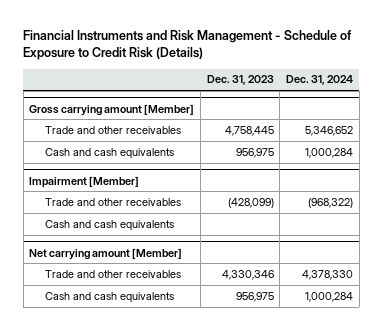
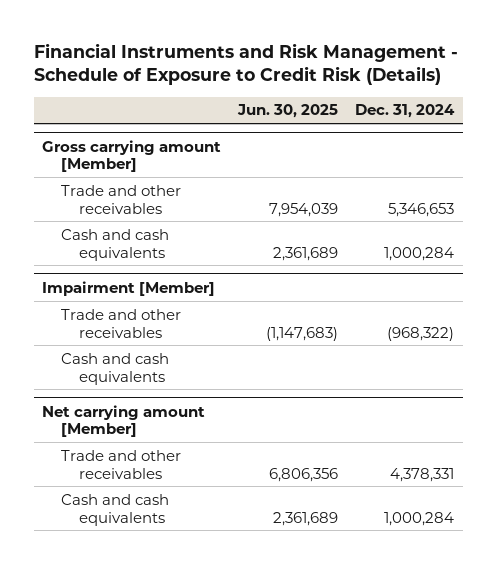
[206,75,274,86] Dec. 31, 2023 -> none
none -> [237,104,339,119] Jun. 30, 2025
[305,125,354,136] 5,346,652 -> [388,202,455,217] 5,346,653
[302,269,354,280] 4,378,330 -> [390,467,455,482] 4,378,331

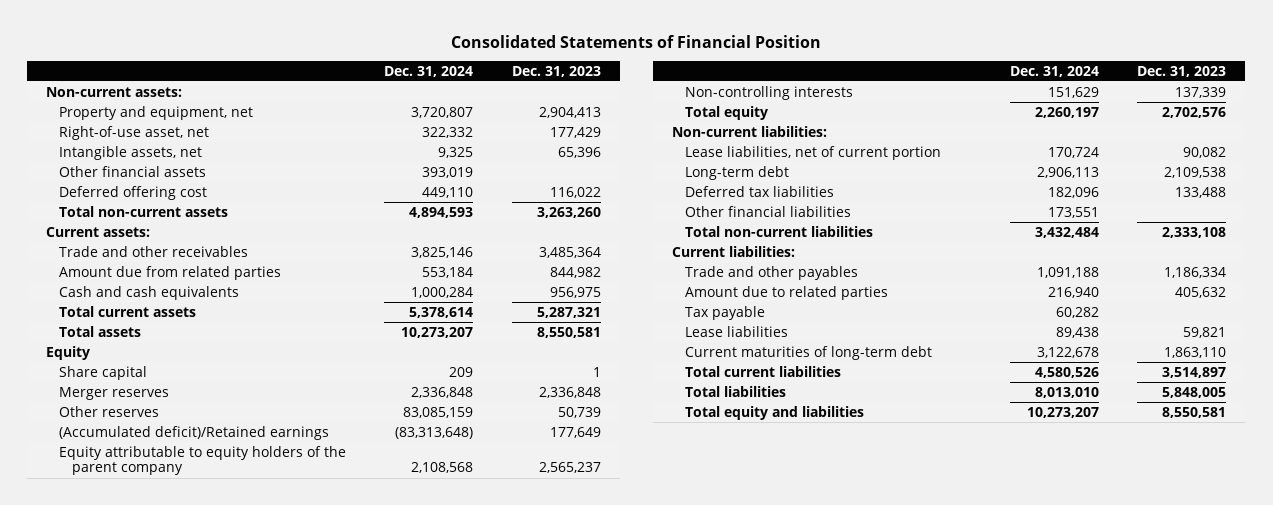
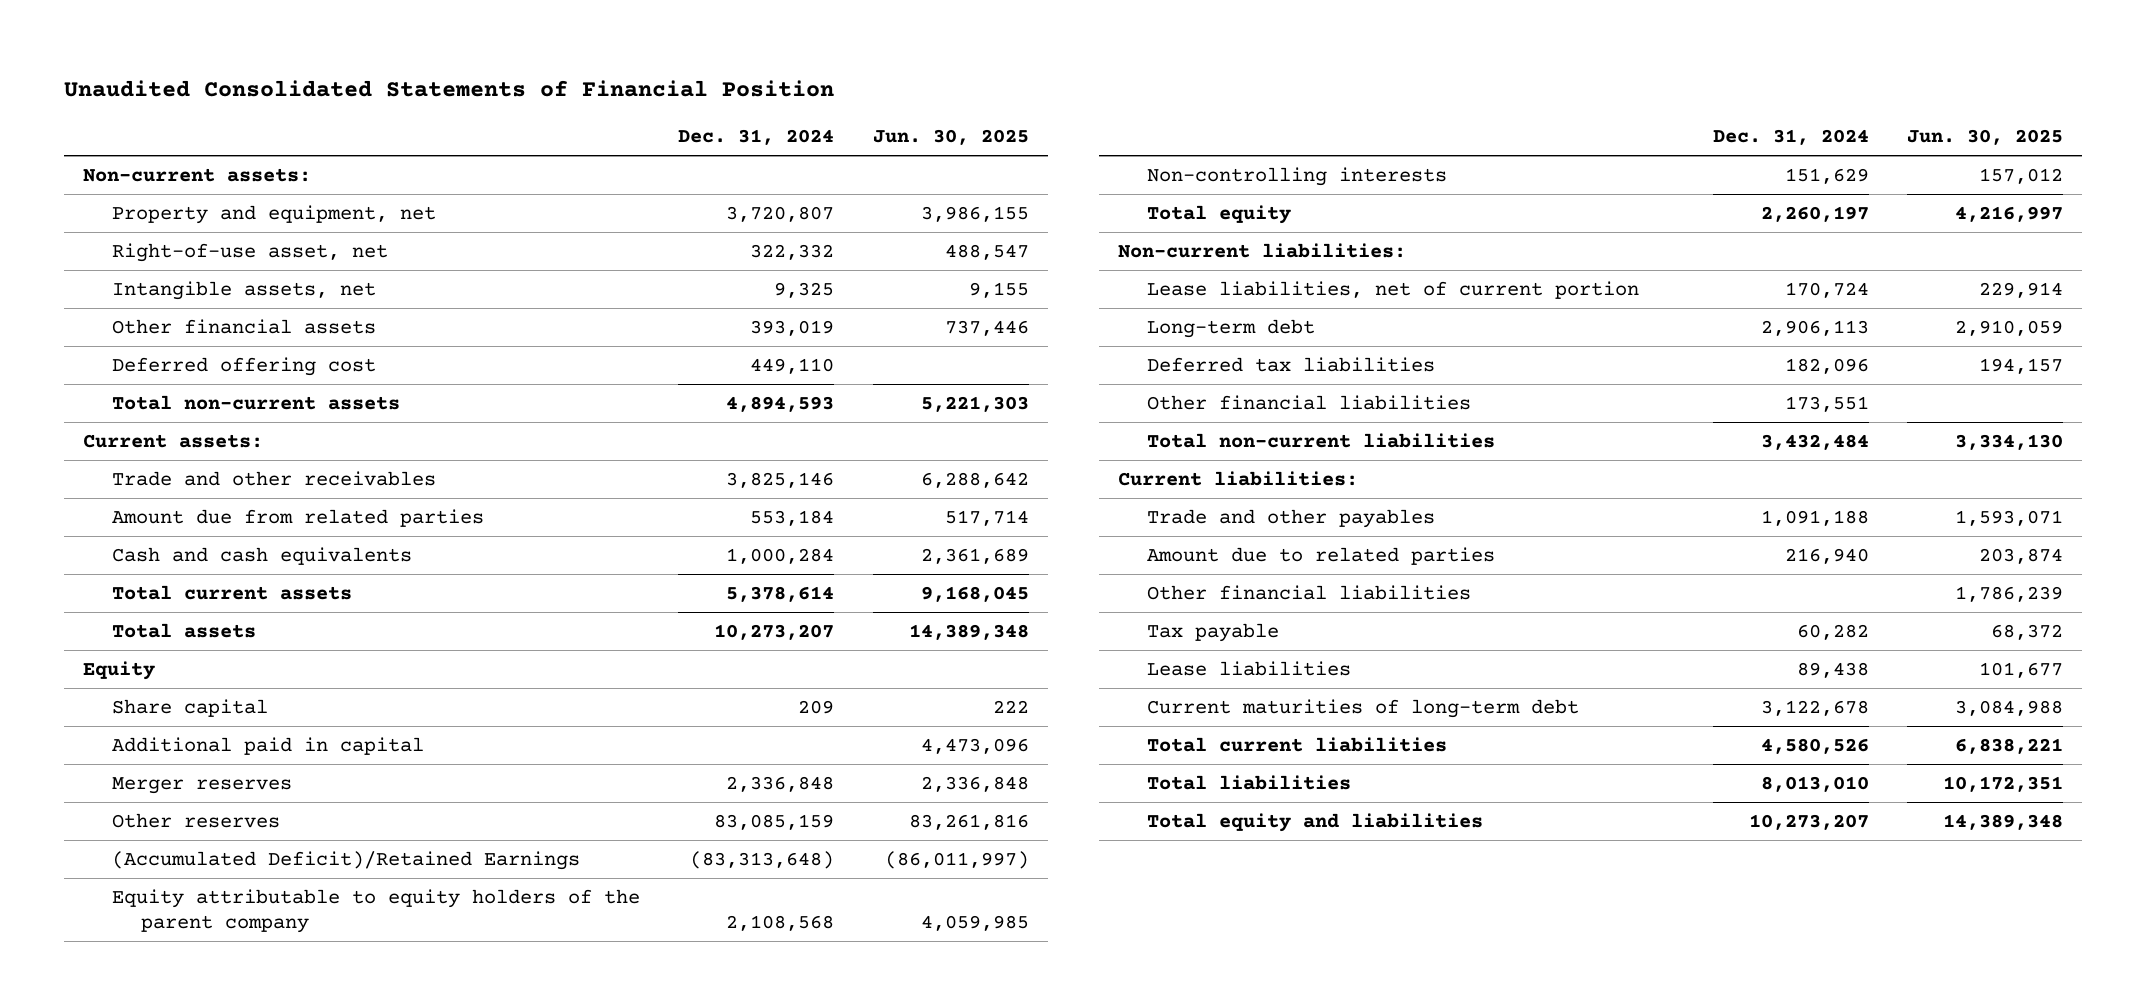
[451,34,822,48] Consolidated Statements of Financial Position -> [64,80,835,98] Unaudited Consolidated Statements of Financial Position
[511,65,601,77] Dec. 31, 2023 -> none
none -> [872,128,1029,145] Jun. 30, 2025
none -> [112,737,425,756] Additional paid in capital
[58,425,329,440] (Accumulated deficit)/Retained earnings -> [112,851,581,871] (Accumulated Deficit)/Retained Earnings
none -> [1146,585,1471,601] Other financial liabilities

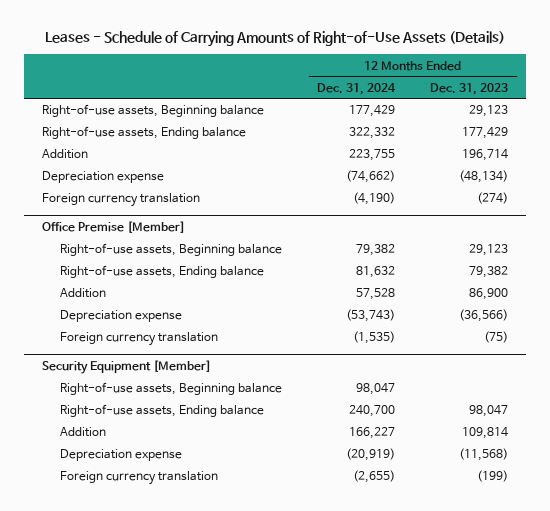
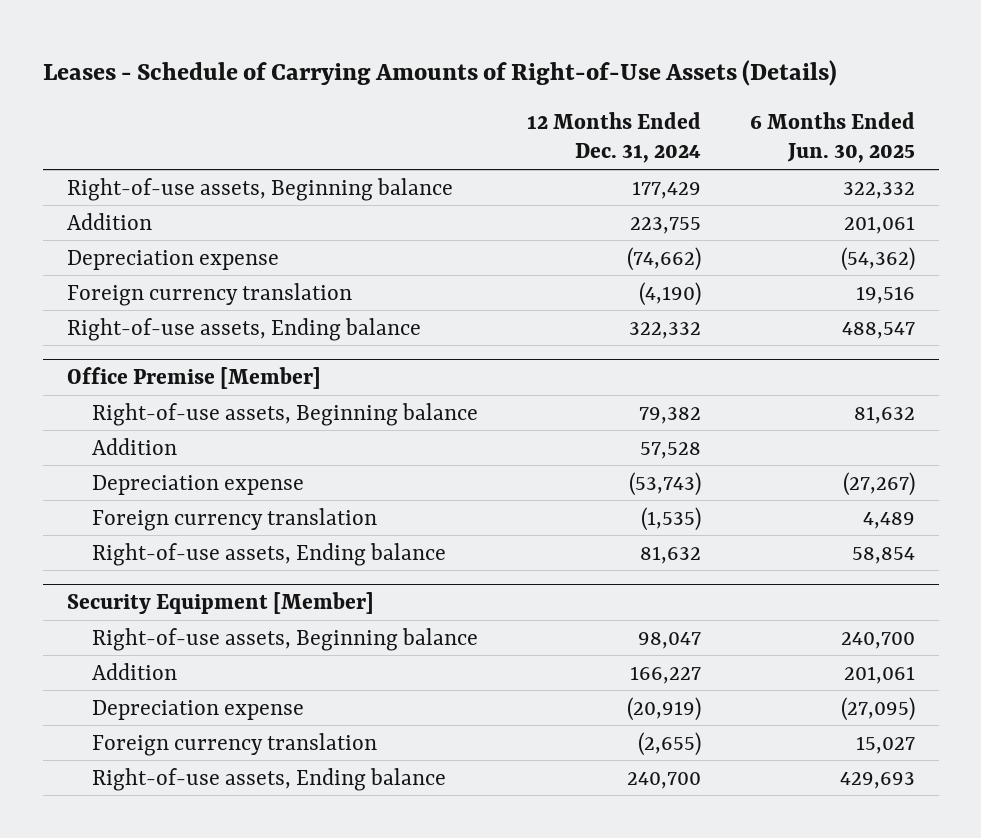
[430,82,509,95] Dec. 31, 2023 -> none
none -> [749,112,915,164] 6 Months Ended Jun. 30, 2025
[41,126,246,140] Right-of-use assets, Ending balance -> [66,317,421,341] Right-of-use assets, Ending balance
[60,265,265,279] Right-of-use assets, Ending balance -> [92,542,447,566] Right-of-use assets, Ending balance
[60,404,265,418] Right-of-use assets, Ending balance -> [92,767,447,791] Right-of-use assets, Ending balance

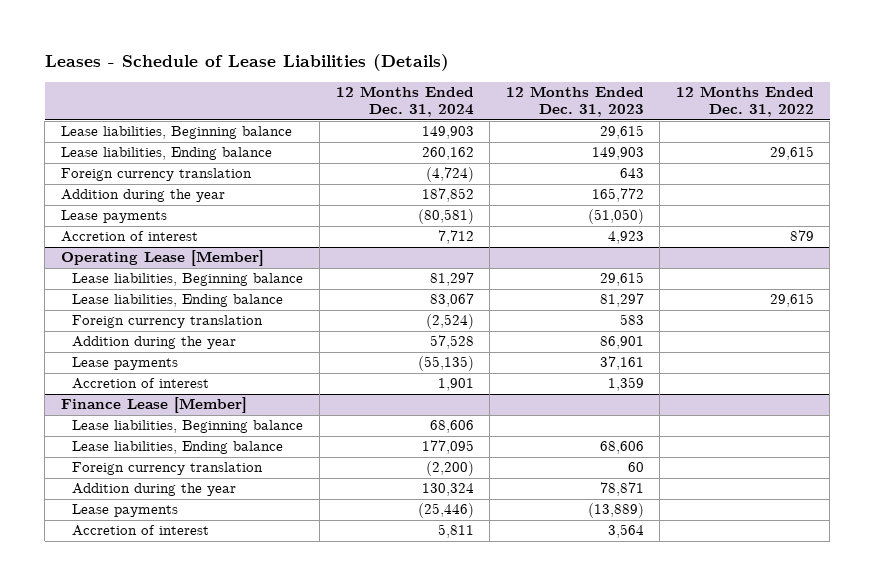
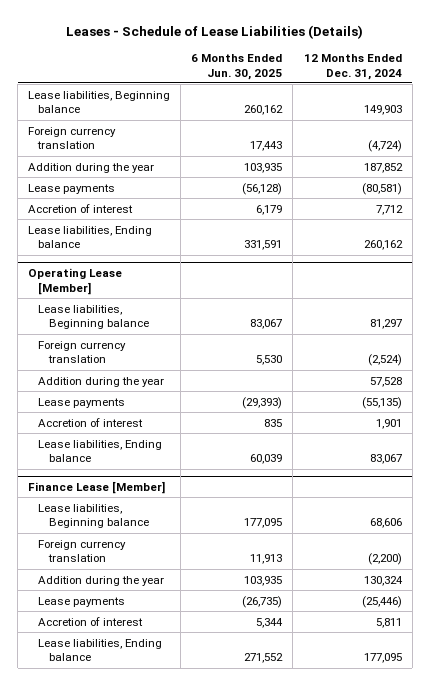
[505,86,644,118] 12 Months Ended Dec. 31, 2023 -> none
[675,86,814,118] 12 Months Ended Dec. 31, 2022 -> none
none -> [191,54,283,80] 6 Months Ended Jun. 30, 2025
[60,147,272,161] Lease liabilities, Ending balance -> [28,225,153,249] Lease liabilities, Ending balance
[72,294,284,308] Lease liabilities, Ending balance -> [38,439,163,463] Lease liabilities, Ending balance
[72,441,284,455] Lease liabilities, Ending balance -> [38,638,163,662] Lease liabilities, Ending balance

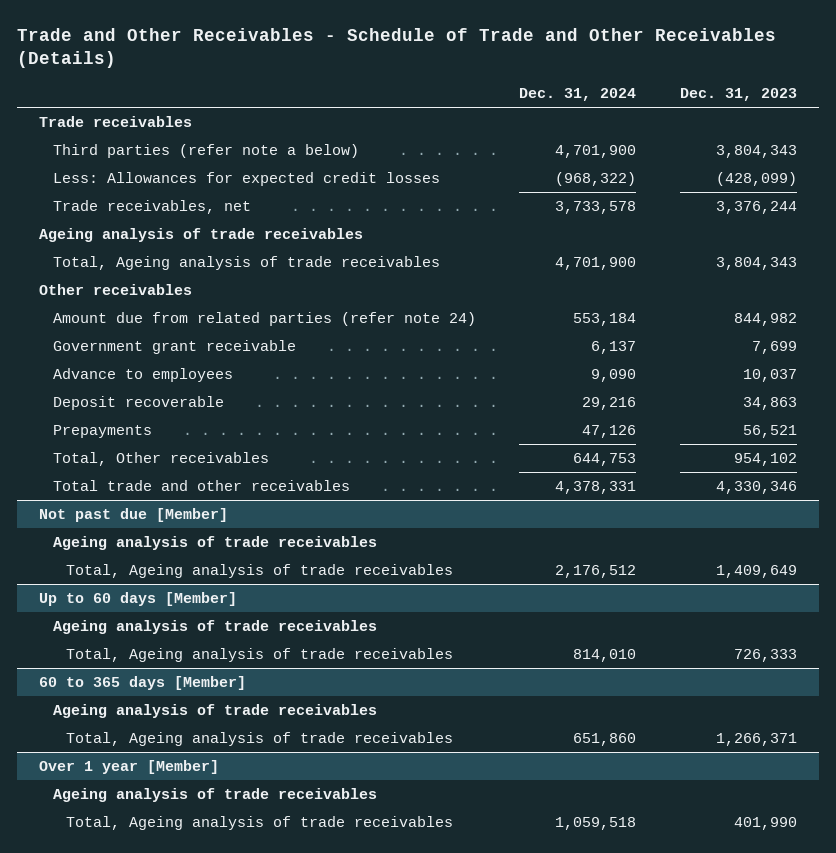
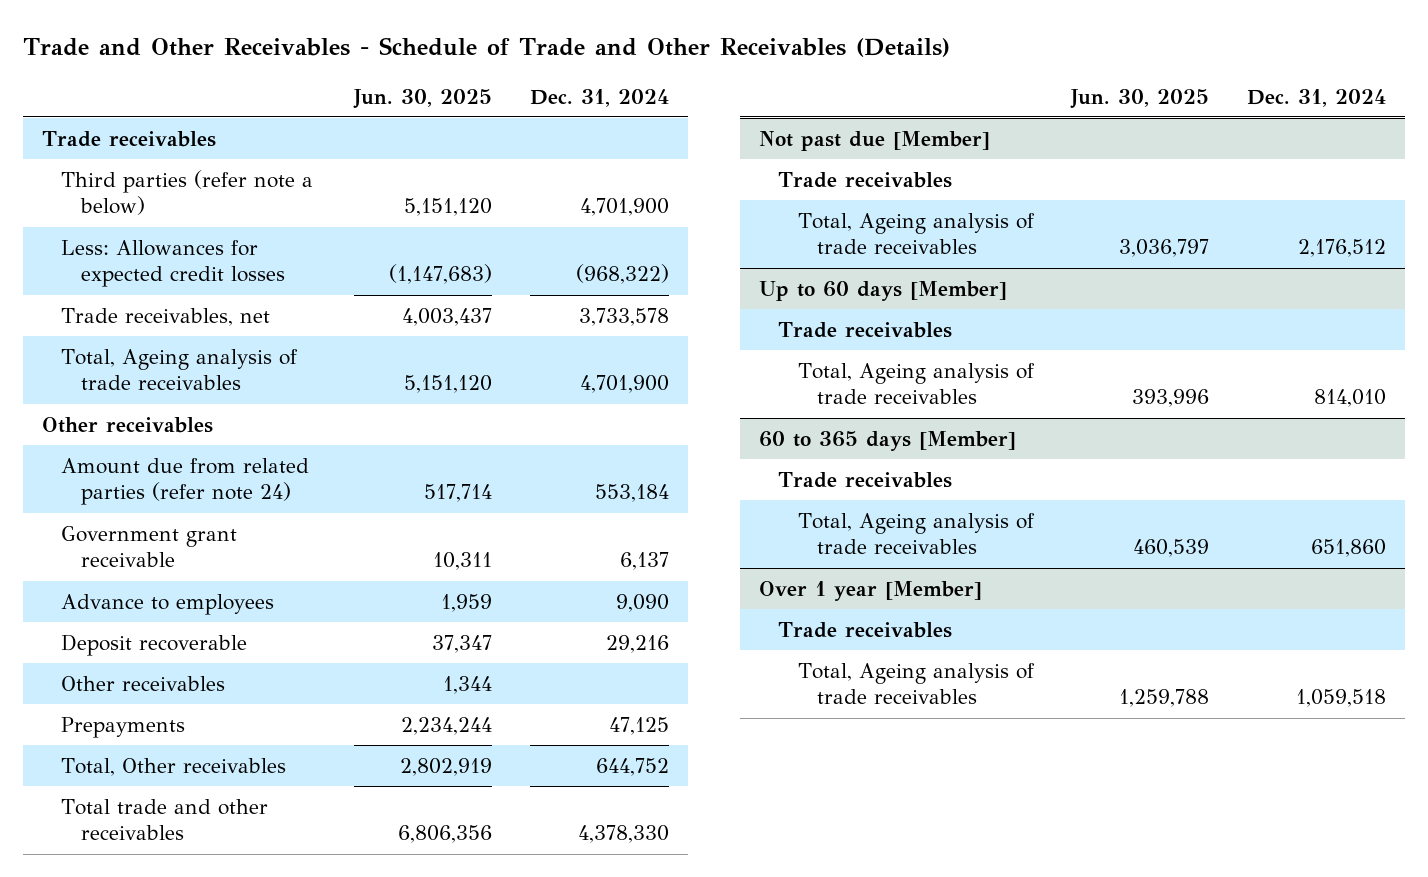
[680,88,798,102] Dec. 31, 2023 -> none
none -> [353,88,493,109] Jun. 30, 2025
[39,227,364,242] Ageing analysis of trade receivables -> none
none -> [61,675,226,691] Other receivables
[582,424,637,438] 47,126 -> [608,716,669,735] 47,125
[573,452,637,466] 644,753 -> [595,757,669,776] 644,752
[555,480,637,494] 4,378,331 -> [577,825,669,844] 4,378,330
[52,535,377,550] Ageing analysis of trade receivables -> none
none -> [778,171,953,188] Trade receivables
[52,619,377,634] Ageing analysis of trade receivables -> none
none -> [778,321,953,338] Trade receivables
[52,703,377,718] Ageing analysis of trade receivables -> none
none -> [778,471,953,488] Trade receivables
[52,787,377,802] Ageing analysis of trade receivables -> none
none -> [778,621,953,638] Trade receivables

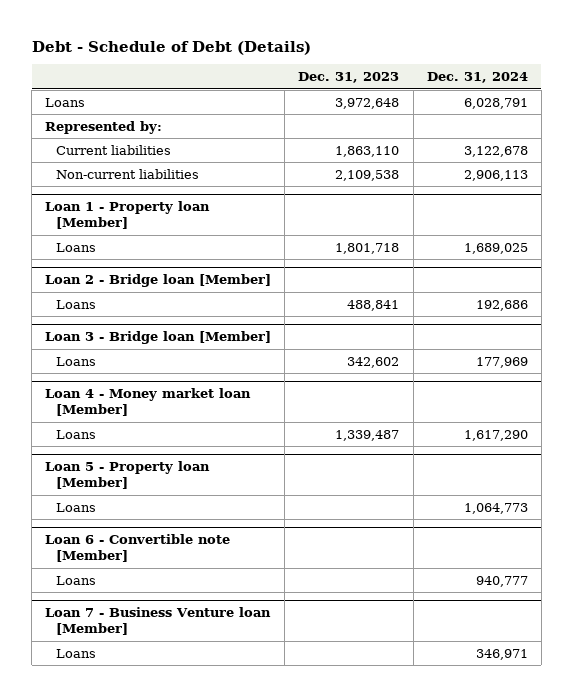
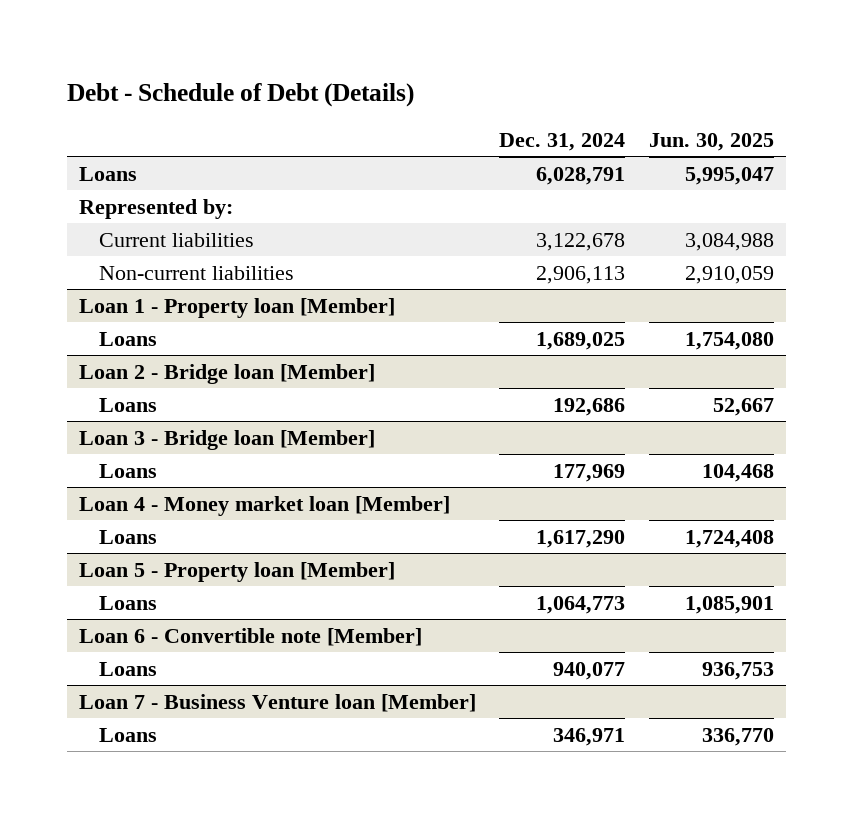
[298,72,400,84] Dec. 31, 2023 -> none
none -> [649,133,775,152] Jun. 30, 2025
[475,575,528,587] 940,777 -> [553,661,626,680] 940,077

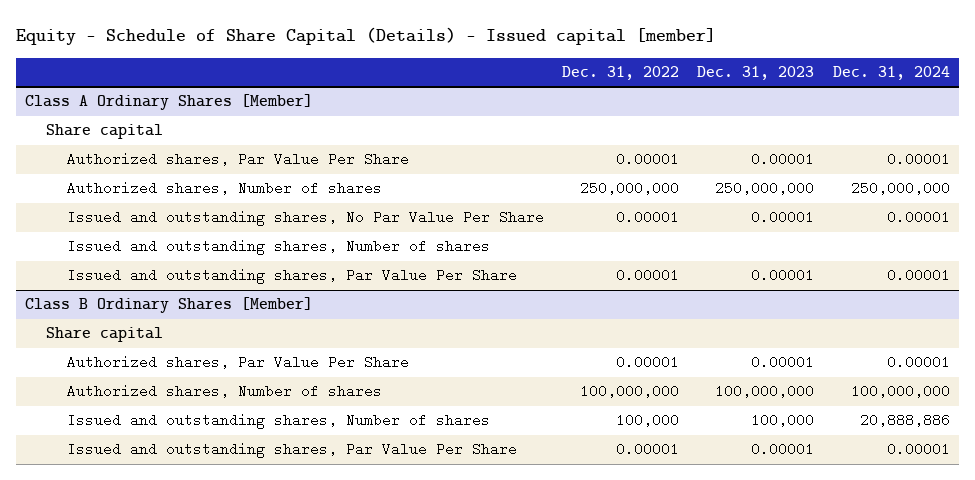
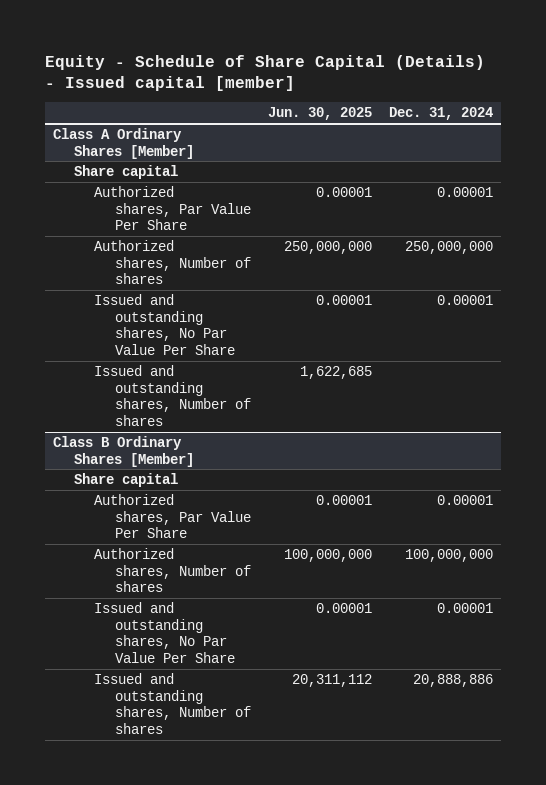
[562,66,680,81] Dec. 31, 2022 -> none
[697,66,815,81] Dec. 31, 2023 -> none
none -> [267,107,372,121] Jun. 30, 2025
[66,268,517,285] Issued and outstanding shares, Par Value Per Share -> none
none -> [94,602,236,663] Issued and outstanding shares, No Par Value Per Share
[66,442,517,459] Issued and outstanding shares, Par Value Per Share -> none

